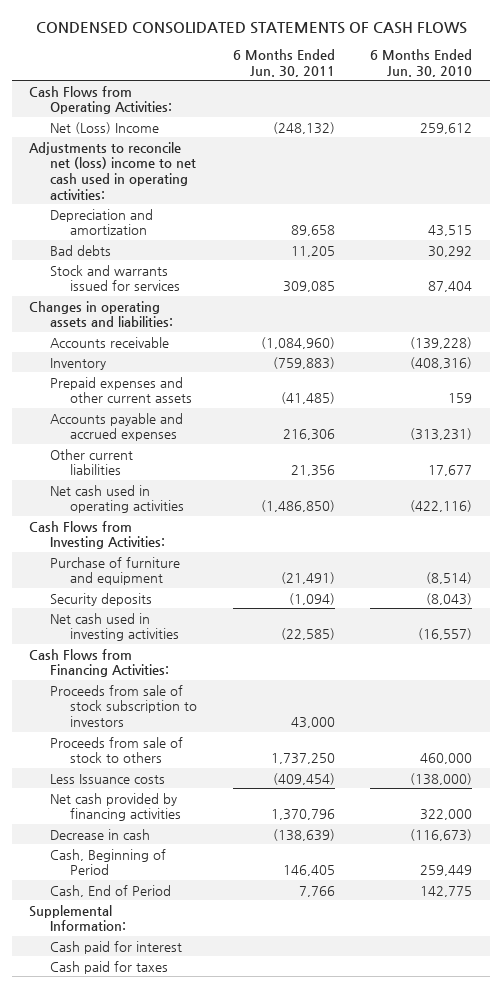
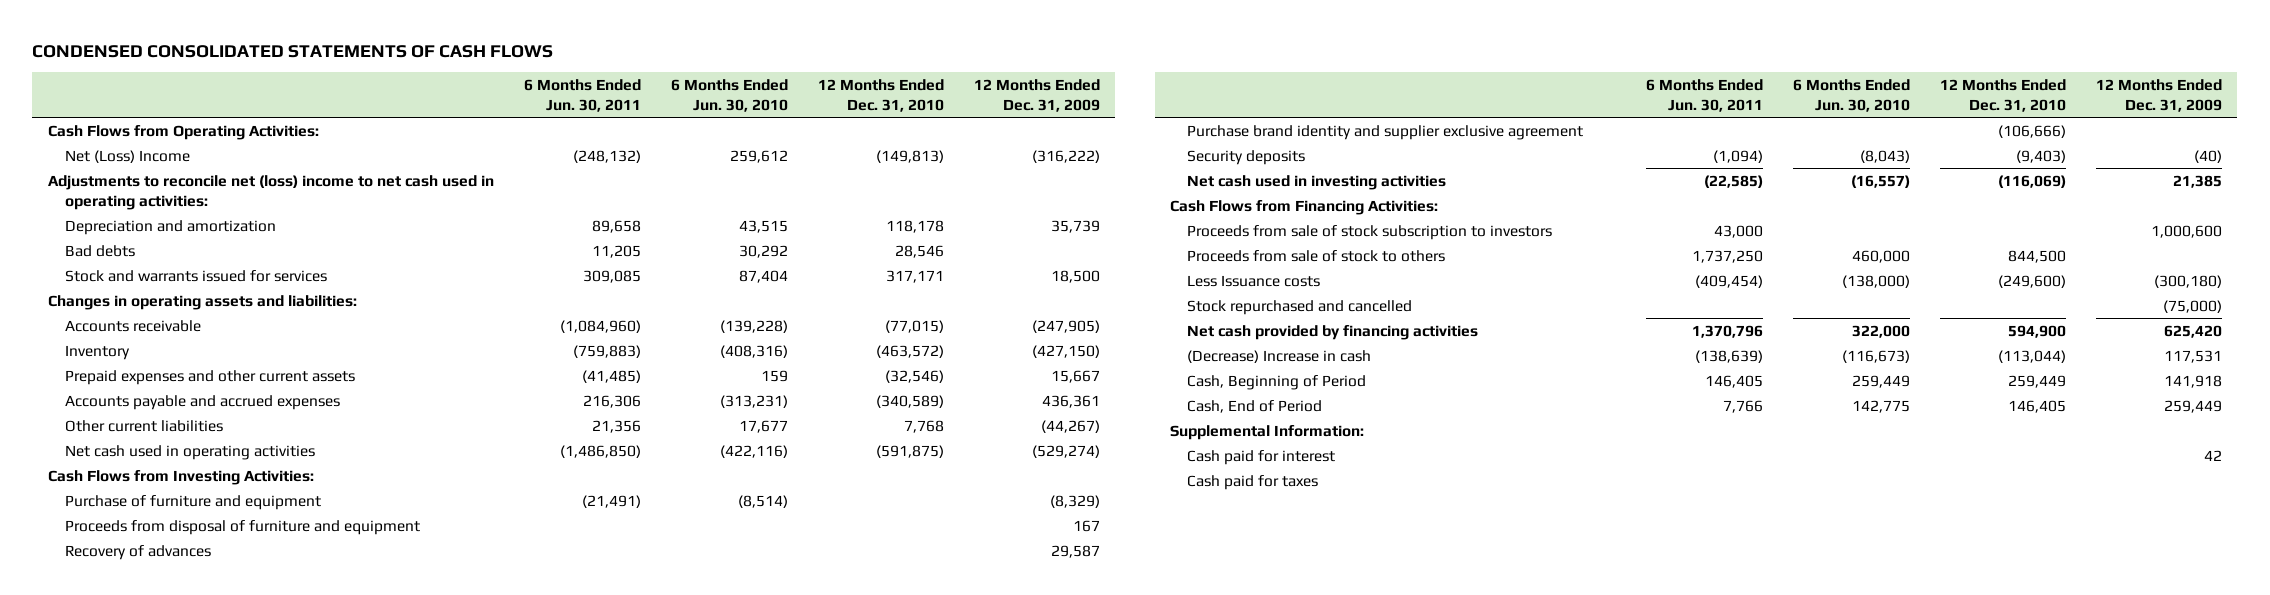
none -> [818,78,945,113] 12 Months Ended Dec. 31, 2010
none -> [974,78,1101,113] 12 Months Ended Dec. 31, 2009
none -> [65,519,421,535] Proceeds from disposal of furniture and equipment
none -> [65,544,212,560] Recovery of advances
none -> [1187,124,1584,140] Purchase brand identity and supplier exclusive agreement
none -> [1187,299,1413,315] Stock repurchased and cancelled
[49,828,150,840] Decrease in cash -> [1187,349,1372,363] (Decrease) Increase in cash

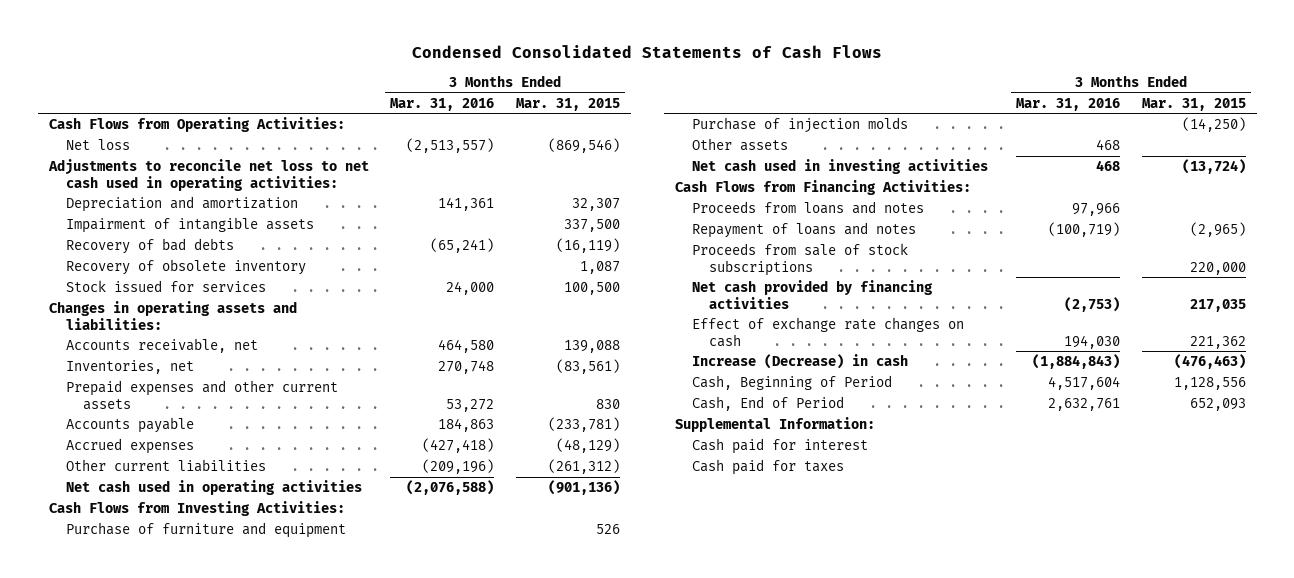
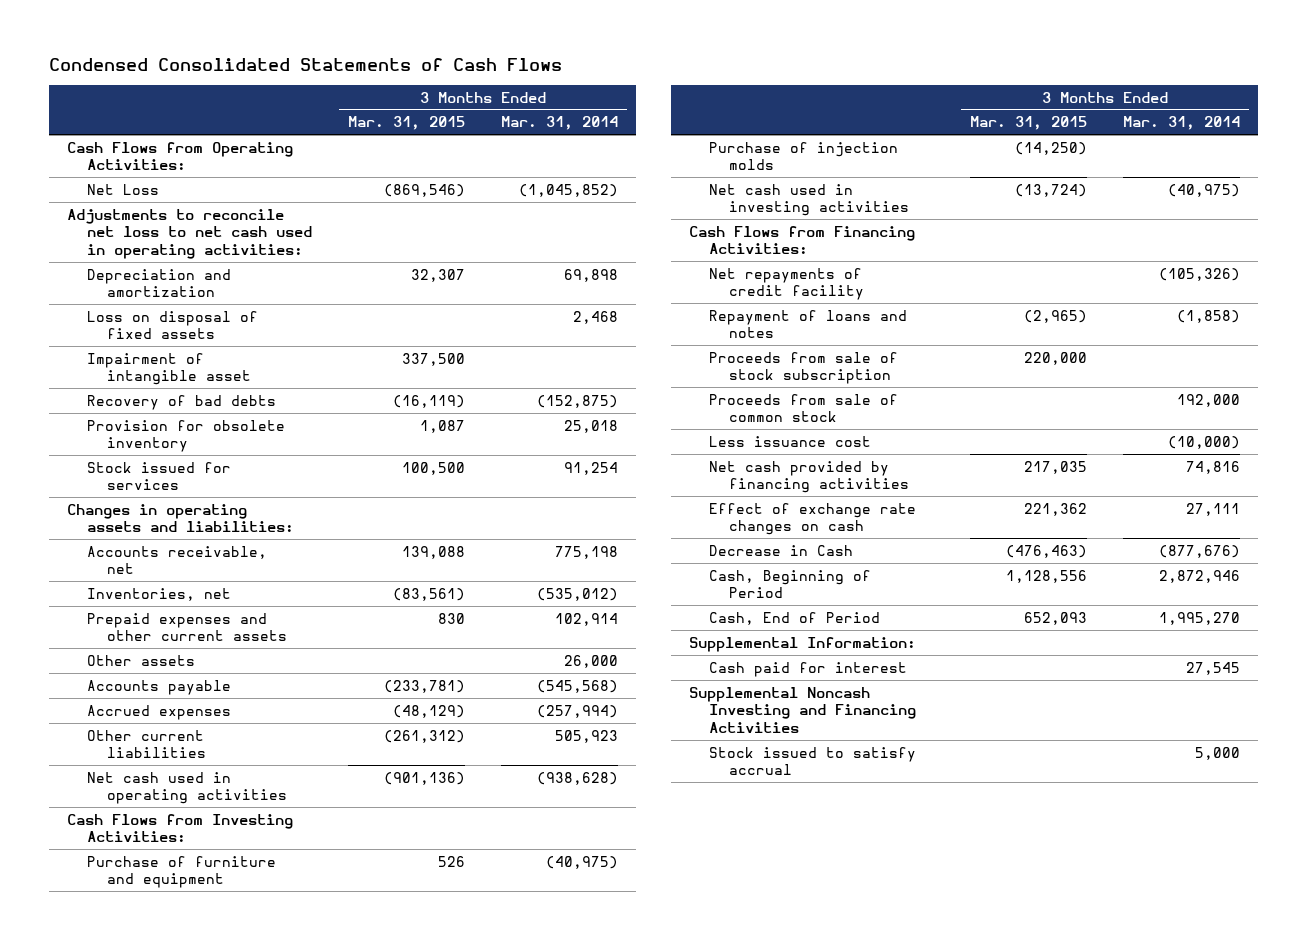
[390,97,495,111] Mar. 31, 2016 -> none
none -> [500,116,618,131] Mar. 31, 2014
[65,139,130,151] Net loss -> [86,183,159,195] Net Loss
none -> [86,310,258,340] Loss on disposal of fixed assets
[65,217,314,234] Impairment of intangible assets -> [86,352,251,386] Impairment of intangible asset
[65,259,306,276] Recovery of obsolete inventory -> [86,419,285,453] Provision for obsolete inventory
[691,138,788,152] Other assets -> [86,654,195,666] Other assets
[691,201,924,215] Proceeds from loans and notes -> none
none -> [709,267,864,301] Net repayments of credit facility
[691,243,908,276] Proceeds from sale of stock subscriptions -> [709,351,899,385] Proceeds from sale of stock subscription
none -> [709,393,899,423] Proceeds from sale of common stock
none -> [709,435,872,447] Less issuance cost
[691,354,908,370] Increase (Decrease) in cash -> [709,544,854,556] Decrease in Cash
[691,459,844,476] Cash paid for taxes -> none
none -> [689,686,917,734] Supplemental Noncash Investing and Financing Activities
none -> [709,746,917,776] Stock issued to satisfy accrual

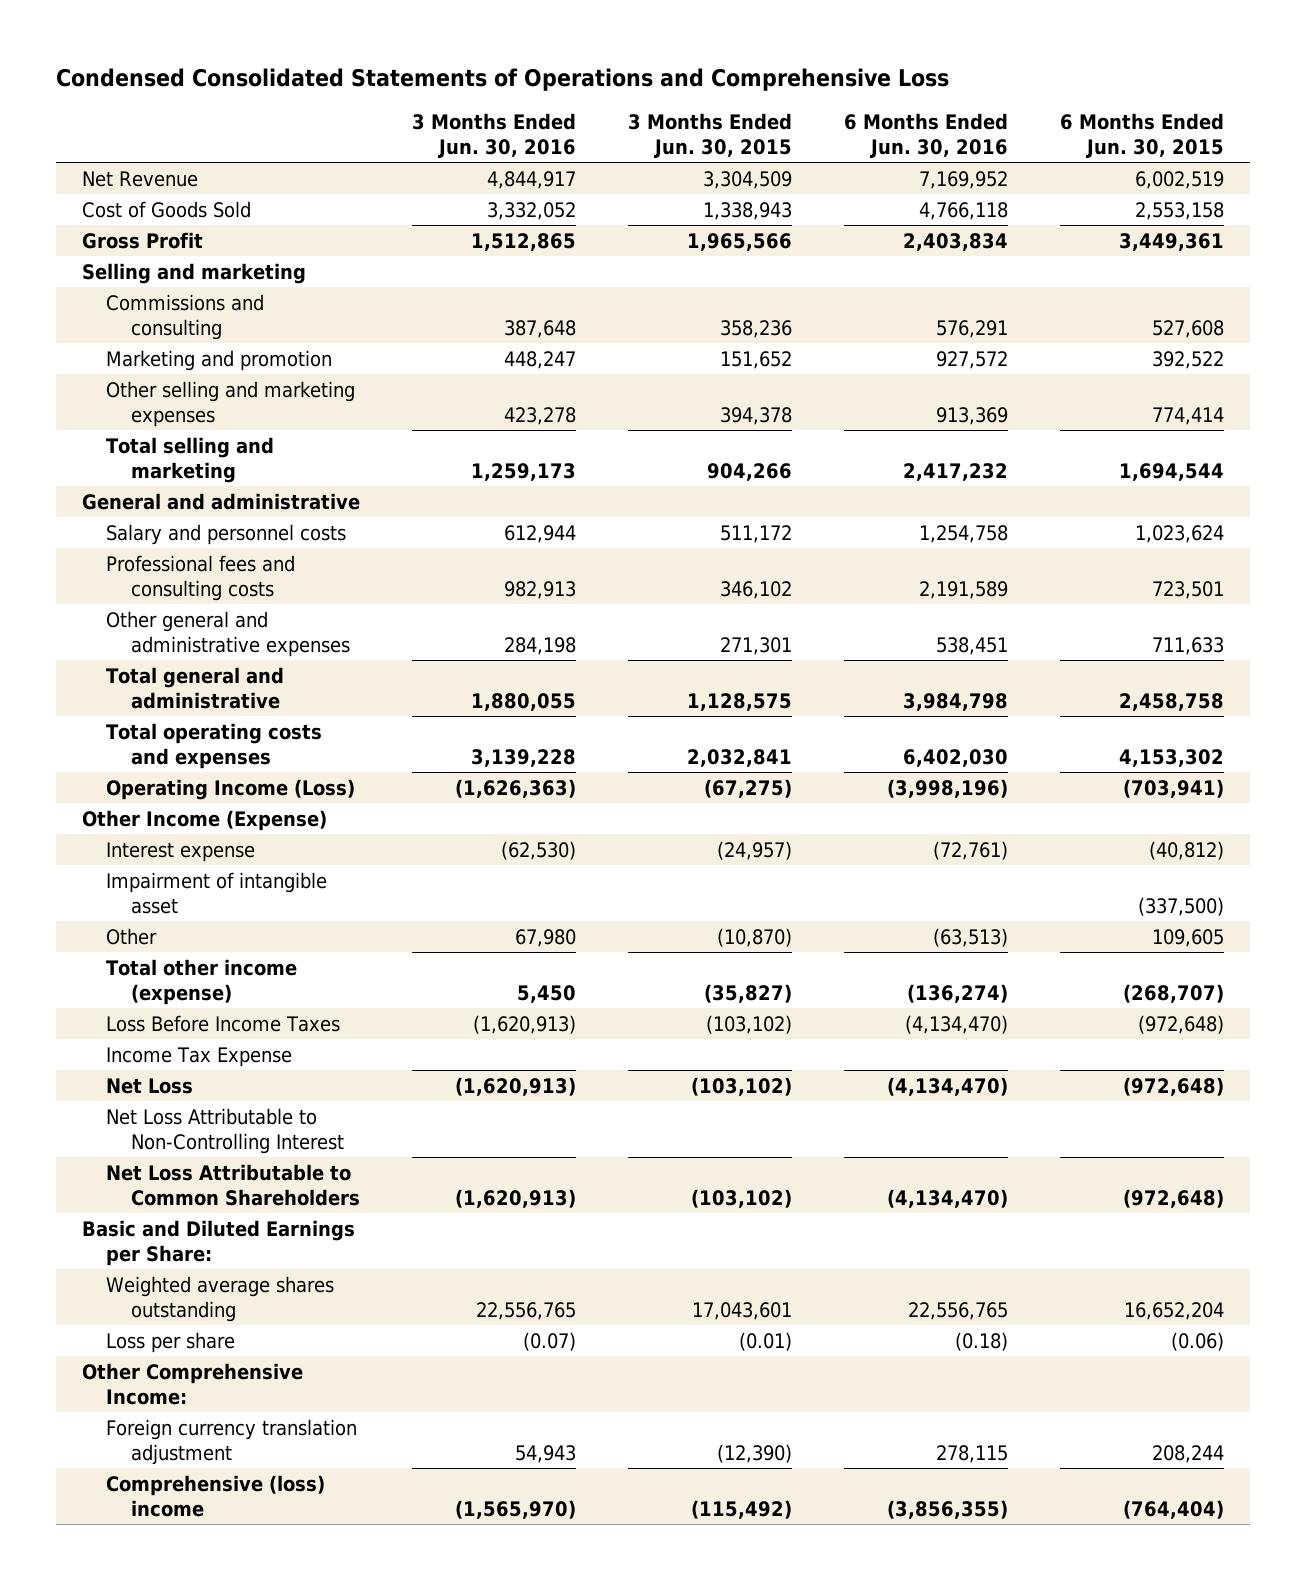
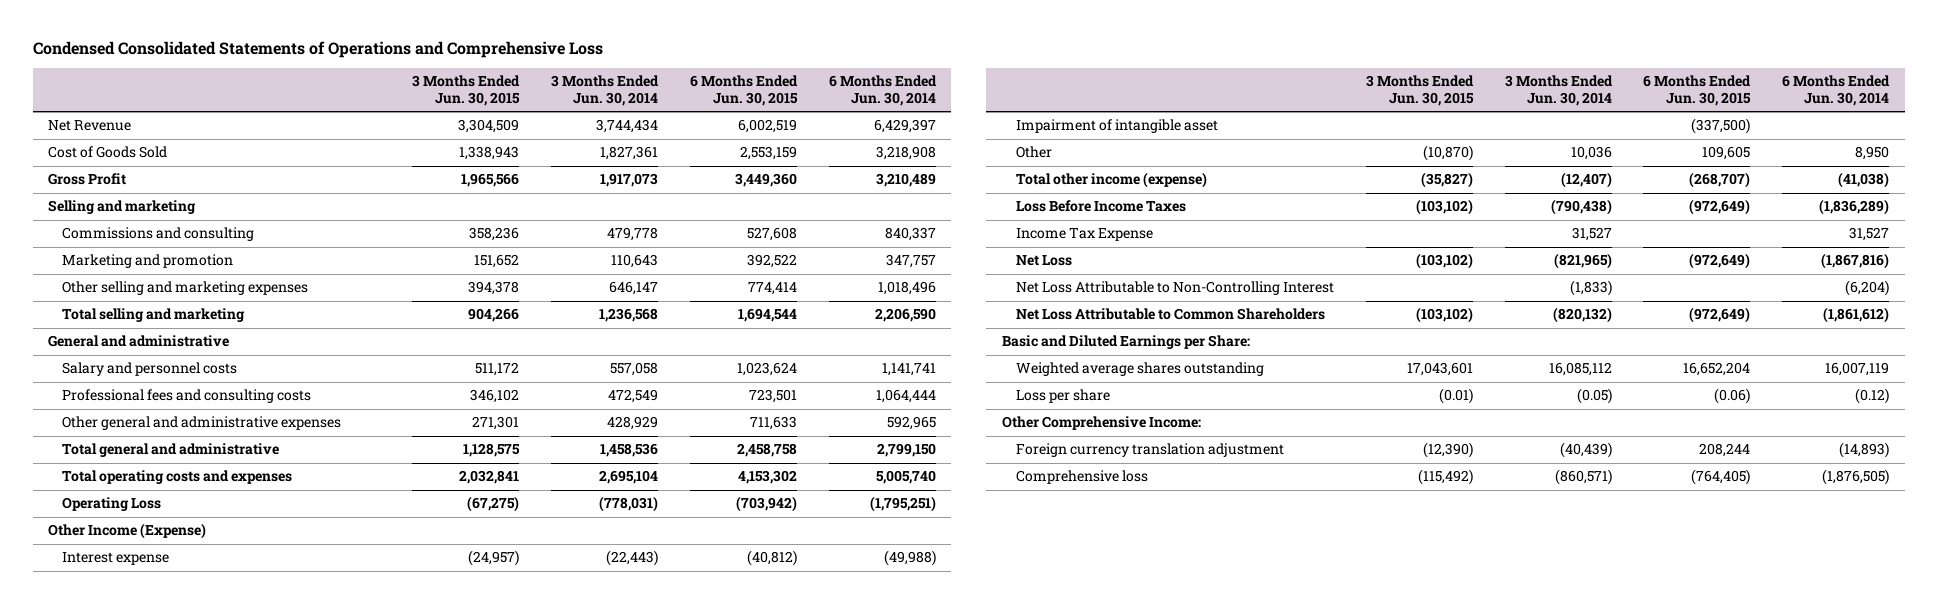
[411,112,576,158] 3 Months Ended Jun. 30, 2016 -> none
[844,112,1009,158] 6 Months Ended Jun. 30, 2016 -> none
none -> [550,75,659,106] 3 Months Ended Jun. 30, 2014
none -> [828,75,937,106] 6 Months Ended Jun. 30, 2014
[1135,201,1225,220] 2,553,158 -> [739,146,797,161] 2,553,159
[1119,232,1225,251] 3,449,361 -> [734,173,797,188] 3,449,360
[106,778,356,800] Operating Income (Loss) -> [62,497,162,512] Operating Loss
[1123,778,1225,798] (703,941) -> [735,496,797,513] (703,942)
[1138,1014,1225,1034] (972,648) -> [1689,199,1751,216] (972,649)
[1123,1076,1225,1096] (972,648) -> [1689,253,1751,270] (972,649)
[1123,1188,1225,1208] (972,648) -> [1689,307,1751,324] (972,649)
[106,1474,326,1517] Comprehensive (loss) income -> [1015,470,1148,485] Comprehensive loss
[1123,1499,1225,1519] (764,404) -> [1691,469,1751,486] (764,405)

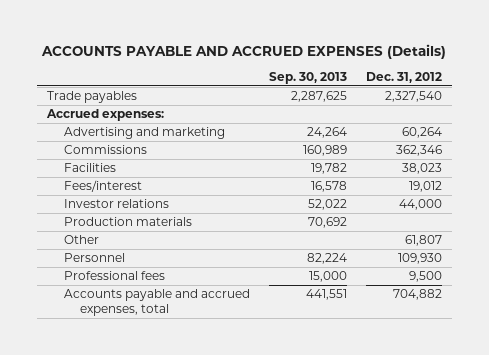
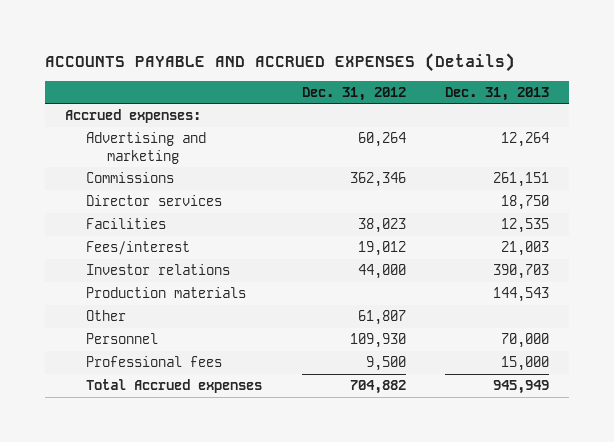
[268,71,347,84] Sep. 30, 2013 -> none
none -> [445,86,550,101] Dec. 31, 2013
[46,91,137,104] Trade payables -> none
none -> [85,195,222,207] Director services
[63,289,250,316] Accounts payable and accrued expenses, total -> [85,379,262,394] Total Accrued expenses

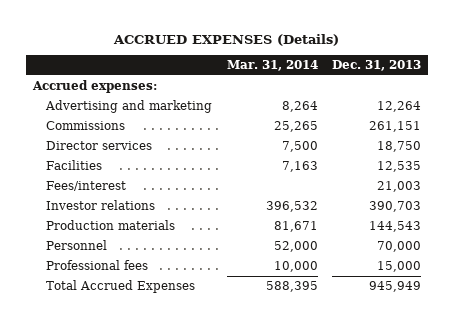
[45,52,516,72] ACCOUNTS PAYABLE AND ACCRUED EXPENSES (Details) -> [112,33,339,46] ACCRUED EXPENSES (Details)
[301,86,406,101] Dec. 31, 2012 -> none
none -> [226,60,318,72] Mar. 31, 2014
[85,310,126,322] Other -> none
[85,379,262,394] Total Accrued expenses -> [46,280,196,294] Total Accrued Expenses

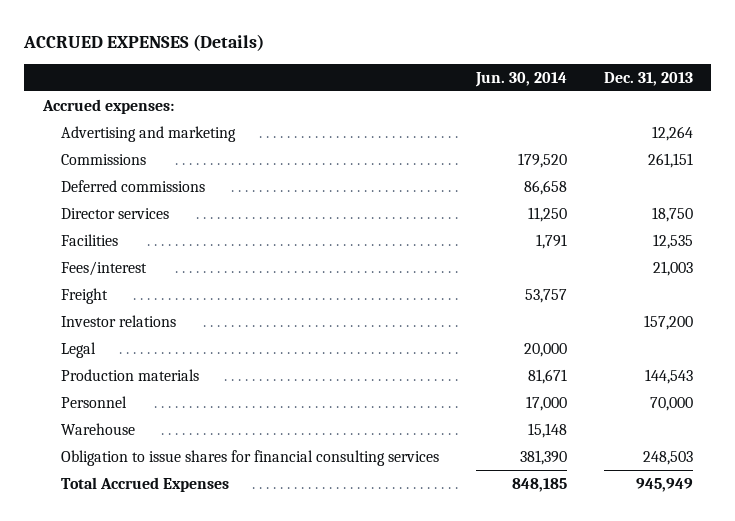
[226,60,318,72] Mar. 31, 2014 -> none
none -> [475,71,568,87] Jun. 30, 2014
none -> [61,179,206,192] Deferred commissions
none -> [61,287,109,304] Freight
[368,201,421,213] 390,703 -> [643,314,693,330] 157,200
none -> [61,341,97,358] Legal
[46,260,149,271] Professional fees -> none
none -> [61,422,136,435] Warehouse
none -> [61,449,440,466] Obligation to issue shares for financial consulting services

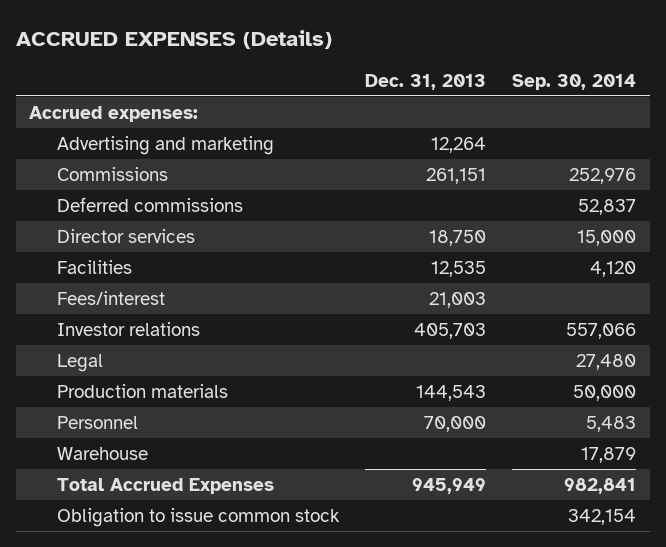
[475,71,568,87] Jun. 30, 2014 -> none
none -> [512,73,637,90] Sep. 30, 2014
[61,287,109,304] Freight -> none
[643,314,693,330] 157,200 -> [414,323,487,340] 405,703
[61,449,440,466] Obligation to issue shares for financial consulting services -> none
none -> [56,508,340,528] Obligation to issue common stock

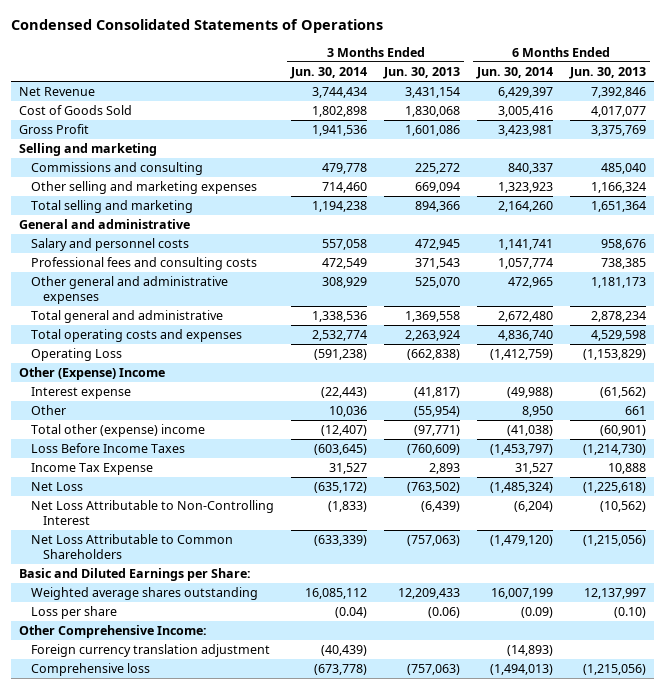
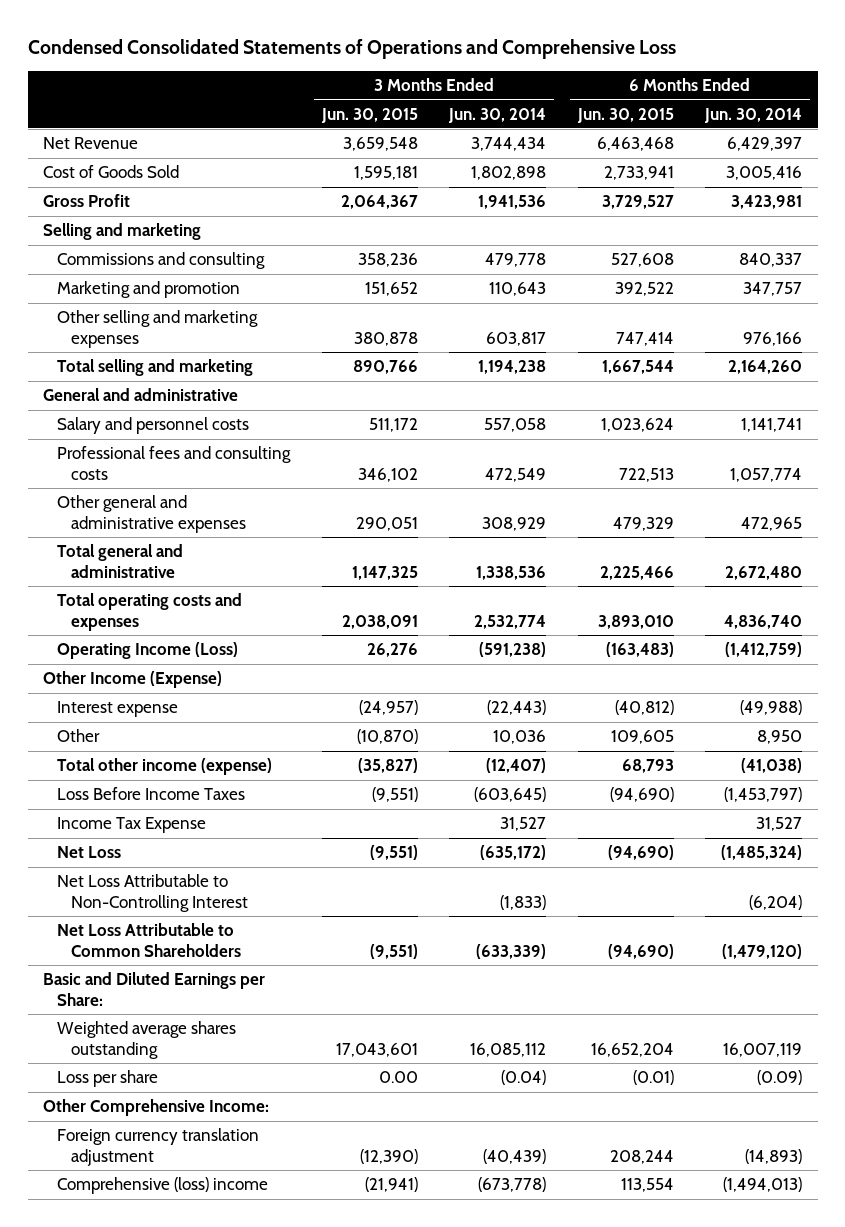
[10,19,383,34] Condensed Consolidated Statements of Operations -> [27,38,676,59] Condensed Consolidated Statements of Operations and Comprehensive Loss
[383,67,461,80] Jun. 30, 2013 -> none
[568,67,646,80] Jun. 30, 2013 -> none
none -> [320,107,418,123] Jun. 30, 2015
none -> [576,107,674,123] Jun. 30, 2015
none -> [57,281,241,299] Marketing and promotion
[322,182,368,194] 714,460 -> [486,331,547,346] 603,817
[497,182,553,194] 1,323,923 -> [743,331,803,346] 976,166
[31,348,123,362] Operating Loss -> [57,642,239,660] Operating Income (Loss)
[19,367,166,381] Other (Expense) Income -> [43,671,223,689] Other Income (Expense)
[31,424,206,438] Total other (expense) income -> [57,758,273,776] Total other income (expense)
[490,588,553,600] 16,007,199 -> [723,1042,803,1057] 16,007,119
[31,663,151,677] Comprehensive loss -> [57,1177,269,1195] Comprehensive (loss) income

